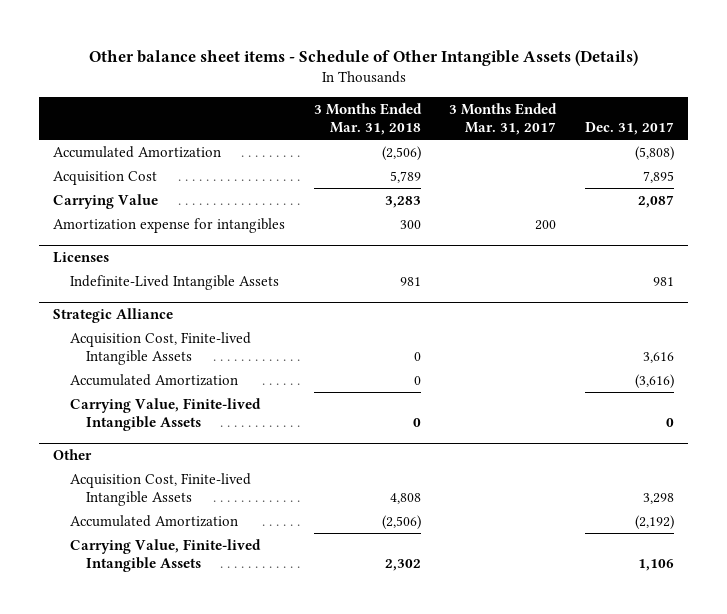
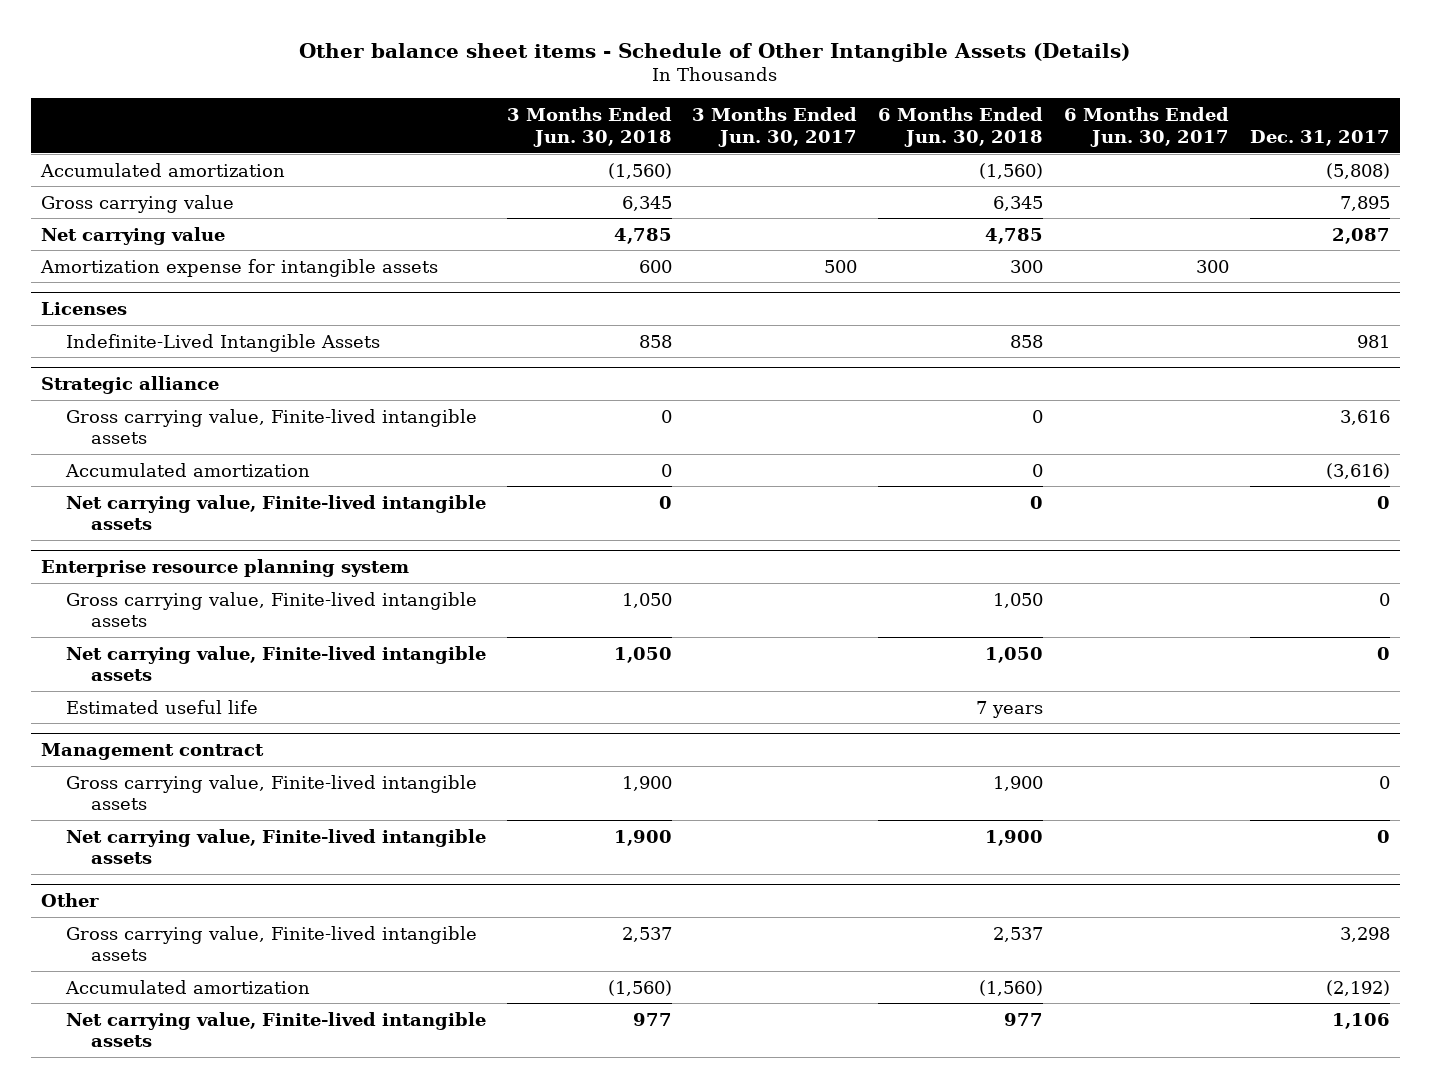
[313,103,422,136] 3 Months Ended Mar. 31, 2018 -> none
[449,103,558,136] 3 Months Ended Mar. 31, 2017 -> none
none -> [506,106,672,147] 3 Months Ended Jun. 30, 2018
none -> [692,106,858,147] 3 Months Ended Jun. 30, 2017
none -> [878,106,1044,147] 6 Months Ended Jun. 30, 2018
none -> [1063,106,1229,147] 6 Months Ended Jun. 30, 2017
[53,145,222,158] Accumulated Amortization -> [40,162,286,177] Accumulated amortization
[53,170,158,185] Acquisition Cost -> [41,194,235,213] Gross carrying value
[53,193,159,209] Carrying Value -> [41,226,226,245] Net carrying value
[53,217,286,233] Amortization expense for intangibles -> [40,258,439,277] Amortization expense for intangible assets
[53,308,174,324] Strategic Alliance -> [41,376,220,395] Strategic alliance
[69,331,251,366] Acquisition Cost, Finite-lived Intangible Assets -> [66,408,478,445] Gross carrying value, Finite-lived intangible assets
[69,373,238,386] Accumulated Amortization -> [65,462,311,477] Accumulated amortization
[69,397,261,432] Carrying Value, Finite-lived Intangible Assets -> [66,494,487,531] Net carrying value, Finite-lived intangible assets
none -> [41,559,410,578] Enterprise resource planning system
none -> [66,591,478,628] Gross carrying value, Finite-lived intangible assets
none -> [66,645,487,682] Net carrying value, Finite-lived intangible assets
none -> [66,699,259,714] Estimated useful life
none -> [41,743,265,761] Management contract
none -> [66,774,478,811] Gross carrying value, Finite-lived intangible assets
none -> [66,828,487,865] Net carrying value, Finite-lived intangible assets
[69,472,251,507] Acquisition Cost, Finite-lived Intangible Assets -> [66,925,478,962] Gross carrying value, Finite-lived intangible assets
[69,514,238,527] Accumulated Amortization -> [65,979,311,994] Accumulated amortization
[69,538,261,573] Carrying Value, Finite-lived Intangible Assets -> [66,1011,487,1048] Net carrying value, Finite-lived intangible assets

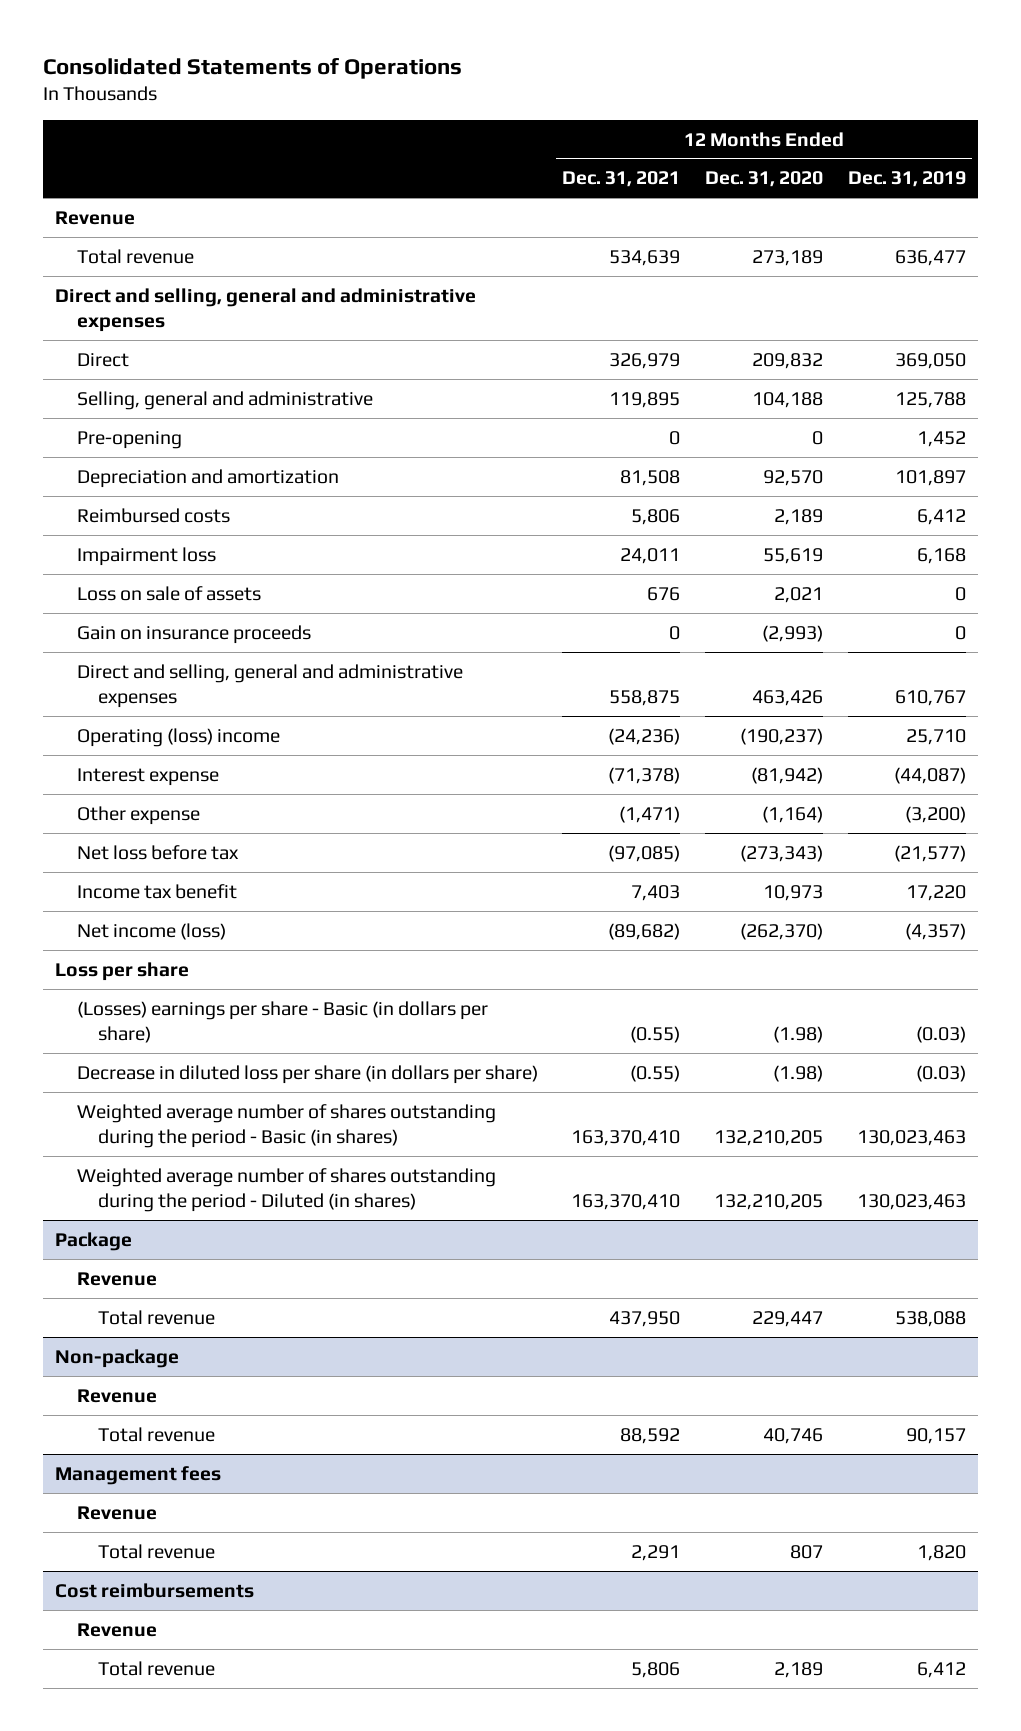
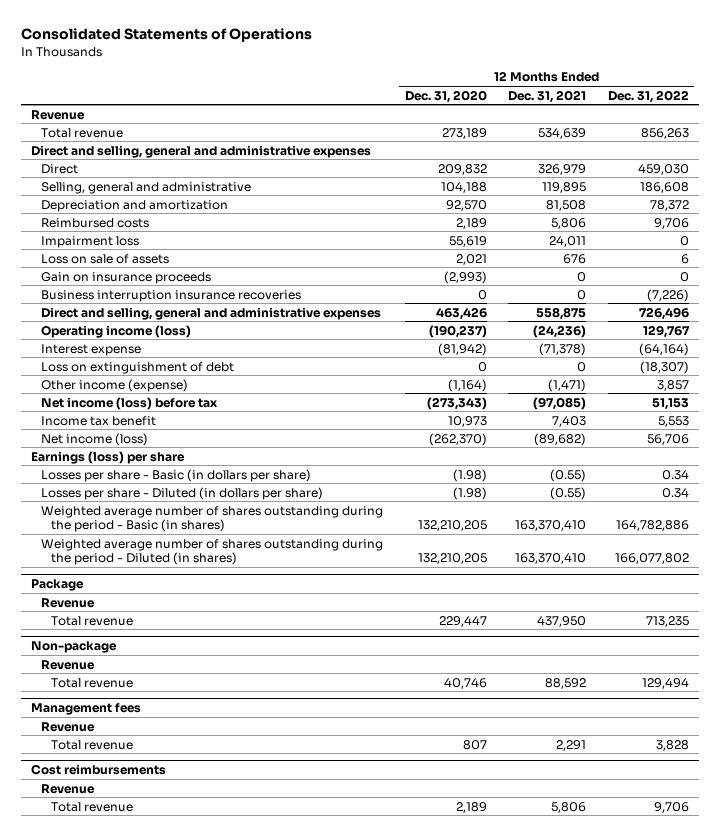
[847,171,966,188] Dec. 31, 2019 -> none
none -> [607,89,689,103] Dec. 31, 2022
[76,430,182,449] Pre-opening -> none
none -> [41,289,302,302] Business interruption insurance recoveries
[76,727,280,747] Operating (loss) income -> [41,324,192,338] Operating income (loss)
none -> [41,361,235,374] Loss on extinguishment of debt
[76,805,200,825] Other expense -> [41,378,189,392] Other income (expense)
[76,844,239,860] Net loss before tax -> [41,396,219,410] Net income (loss) before tax
[55,961,190,981] Loss per share -> [31,450,186,464] Earnings (loss) per share
[76,1000,488,1043] (Losses) earnings per share - Basic (in dollars per share) -> [41,468,312,482] Losses per share - Basic (in dollars per share)
[76,1064,538,1084] Decrease in diluted loss per share (in dollars per share) -> [41,486,324,500] Losses per share - Diluted (in dollars per share)

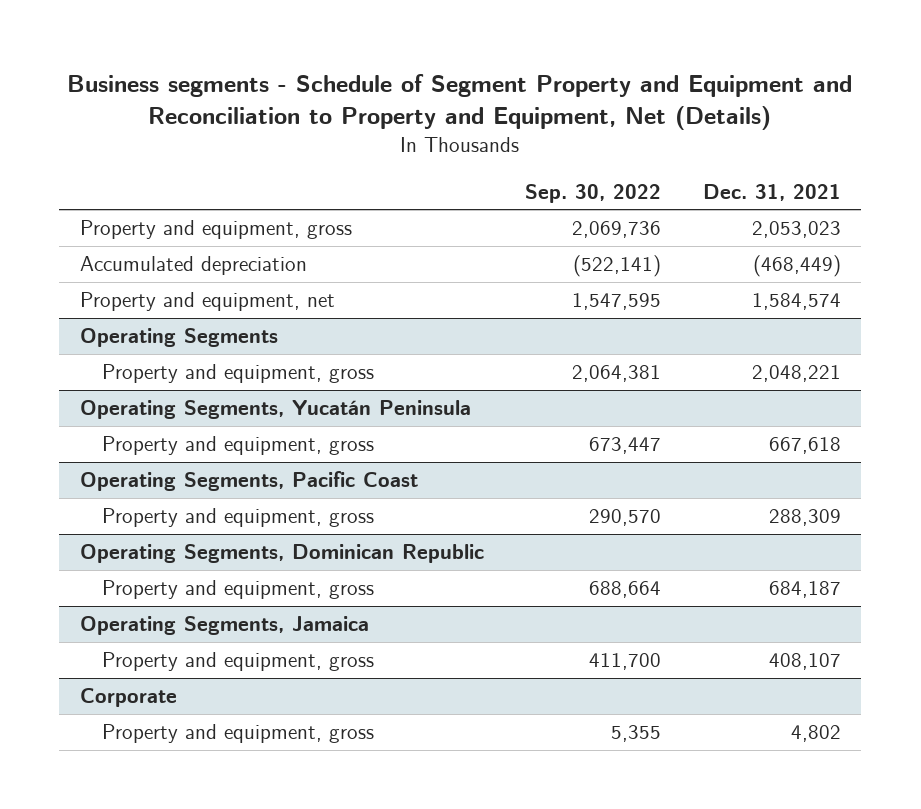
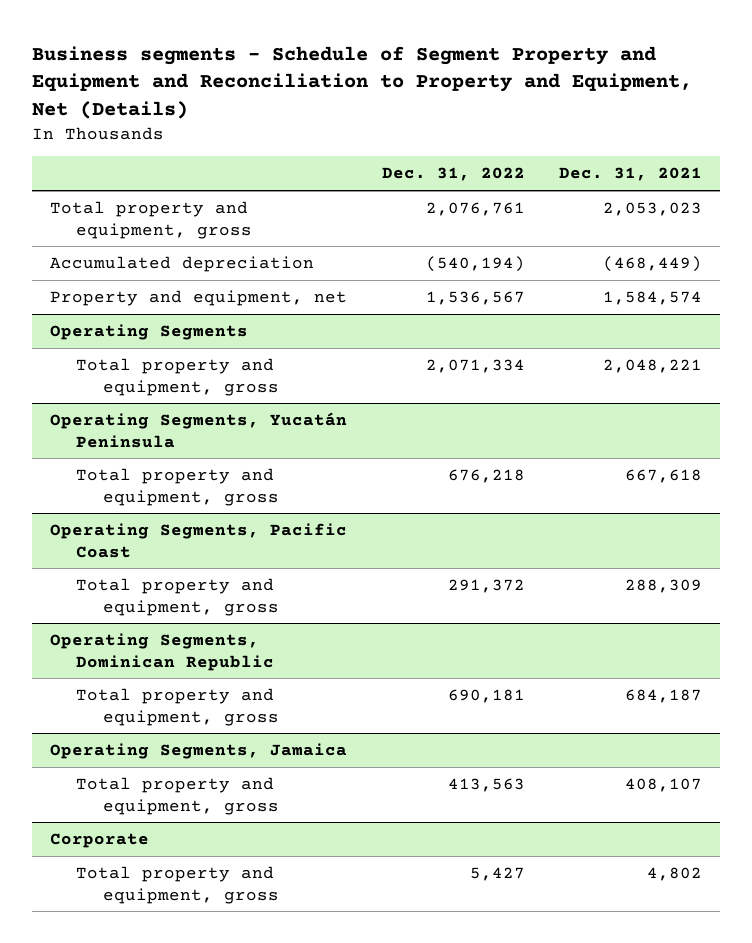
[525,183,662,203] Sep. 30, 2022 -> none
none -> [381,167,525,182] Dec. 31, 2022
[79,220,352,240] Property and equipment, gross -> [49,201,253,239] Total property and equipment, gross
[101,364,374,384] Property and equipment, gross -> [76,358,279,396] Total property and equipment, gross
[101,436,374,456] Property and equipment, gross -> [76,468,279,506] Total property and equipment, gross
[101,508,374,528] Property and equipment, gross -> [76,578,279,616] Total property and equipment, gross
[101,580,374,600] Property and equipment, gross -> [76,688,279,726] Total property and equipment, gross
[101,652,374,672] Property and equipment, gross -> [76,777,279,815] Total property and equipment, gross
[101,724,374,744] Property and equipment, gross -> [76,866,279,904] Total property and equipment, gross

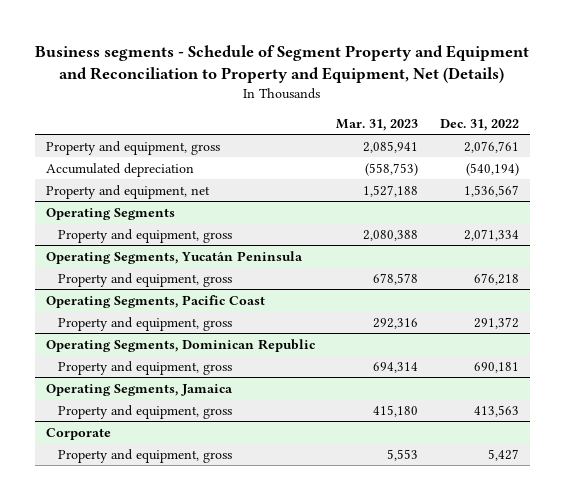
[559,167,703,182] Dec. 31, 2021 -> none
none -> [336,118,419,131] Mar. 31, 2023
[49,201,253,239] Total property and equipment, gross -> [45,140,220,155] Property and equipment, gross
[76,358,279,396] Total property and equipment, gross -> [58,228,233,243] Property and equipment, gross
[76,468,279,506] Total property and equipment, gross -> [58,272,233,287] Property and equipment, gross
[76,578,279,616] Total property and equipment, gross -> [58,316,233,331] Property and equipment, gross
[76,688,279,726] Total property and equipment, gross -> [58,360,233,375] Property and equipment, gross
[76,777,279,815] Total property and equipment, gross -> [58,404,233,419] Property and equipment, gross
[76,866,279,904] Total property and equipment, gross -> [58,448,233,463] Property and equipment, gross

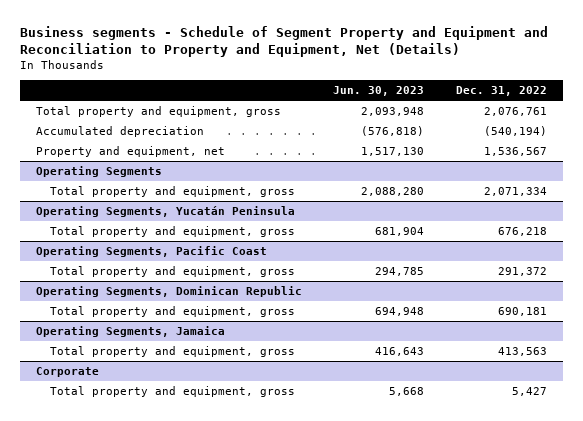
[336,118,419,131] Mar. 31, 2023 -> none
none -> [333,86,425,97] Jun. 30, 2023
[45,140,220,155] Property and equipment, gross -> [35,105,281,117] Total property and equipment, gross
[58,228,233,243] Property and equipment, gross -> [50,185,296,197] Total property and equipment, gross
[58,272,233,287] Property and equipment, gross -> [50,225,296,237] Total property and equipment, gross
[58,316,233,331] Property and equipment, gross -> [50,265,296,277] Total property and equipment, gross
[58,360,233,375] Property and equipment, gross -> [50,305,296,317] Total property and equipment, gross
[58,404,233,419] Property and equipment, gross -> [50,345,296,357] Total property and equipment, gross
[58,448,233,463] Property and equipment, gross -> [50,385,296,397] Total property and equipment, gross

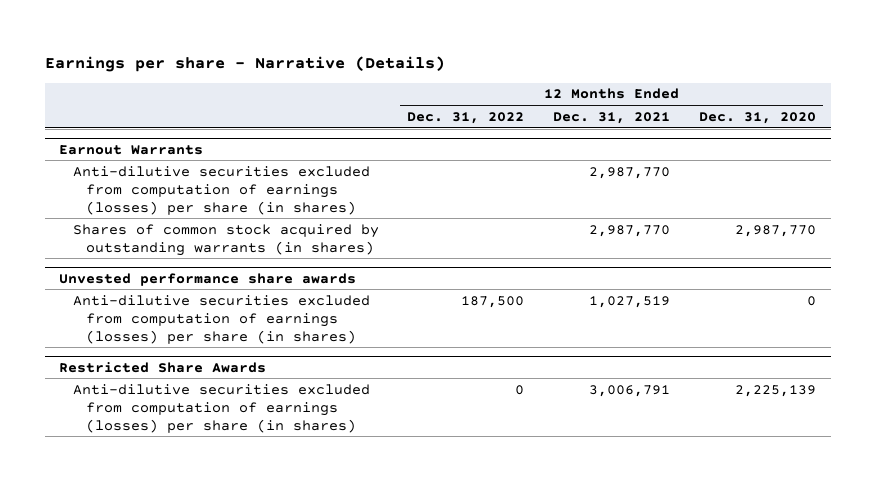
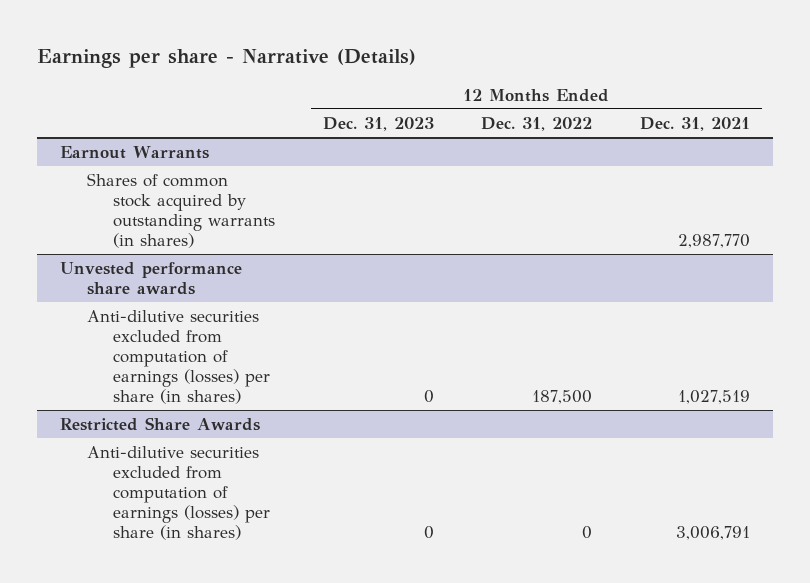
[699,111,817,124] Dec. 31, 2020 -> none
none -> [322,116,434,131] Dec. 31, 2023
[72,165,370,215] Anti-dilutive securities excluded from computation of earnings (losses) per share (in shares) -> none

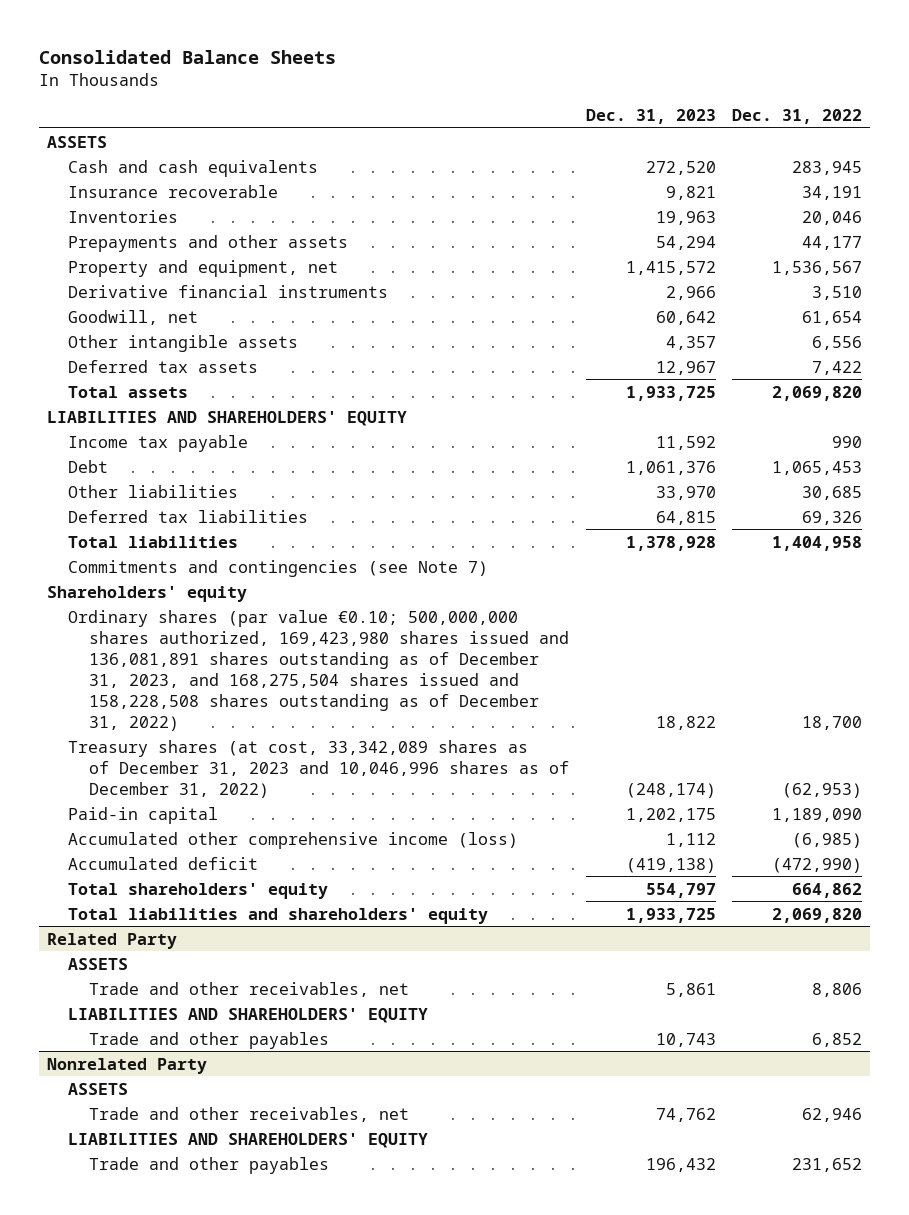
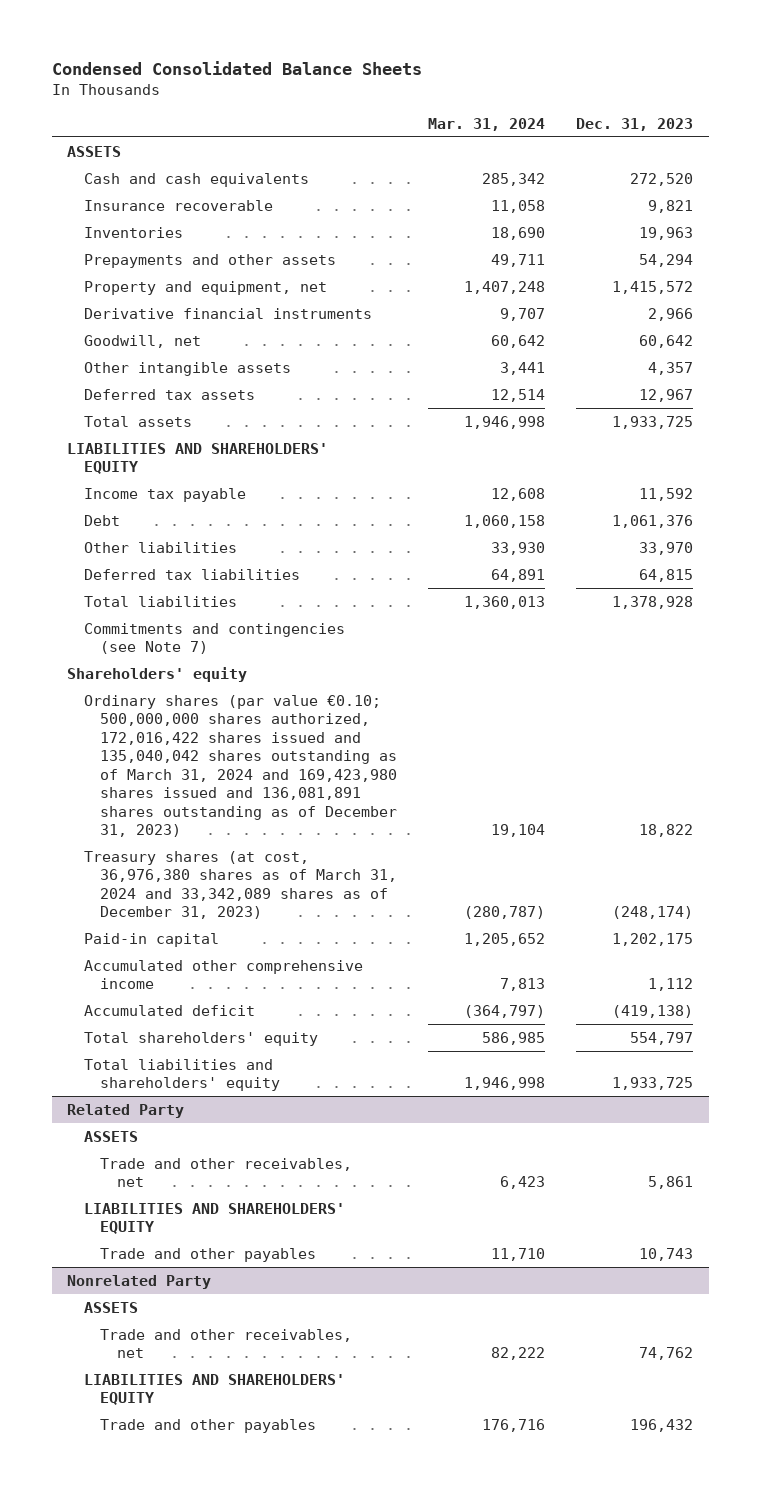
[38,50,336,65] Consolidated Balance Sheets -> [51,61,422,76] Condensed Consolidated Balance Sheets
[732,108,863,124] Dec. 31, 2022 -> none
none -> [428,117,546,131] Mar. 31, 2024
[68,609,570,731] Ordinary shares (par value €0.10; 500,000,000 shares authorized, 169,423,980 shares issued and 136,081,891 shares outstanding as of December 31, 2023, and 168,275,504 shares issued and 158,228,508 shares outstanding as of December 31, 2022) -> [83,694,398,838] Ordinary shares (par value €0.10; 500,000,000 shares authorized, 172,016,422 shares issued and 135,040,042 shares outstanding as of March 31, 2024 and 169,423,980 shares issued and 136,081,891 shares outstanding as of December 31, 2023)
[68,739,570,798] Treasury shares (at cost, 33,342,089 shares as of December 31, 2023 and 10,046,996 shares as of December 31, 2022) -> [83,850,398,920] Treasury shares (at cost, 36,976,380 shares as of March 31, 2024 and 33,342,089 shares as of December 31, 2023)
[68,831,519,849] Accumulated other comprehensive income (loss) -> [83,959,363,990] Accumulated other comprehensive income

